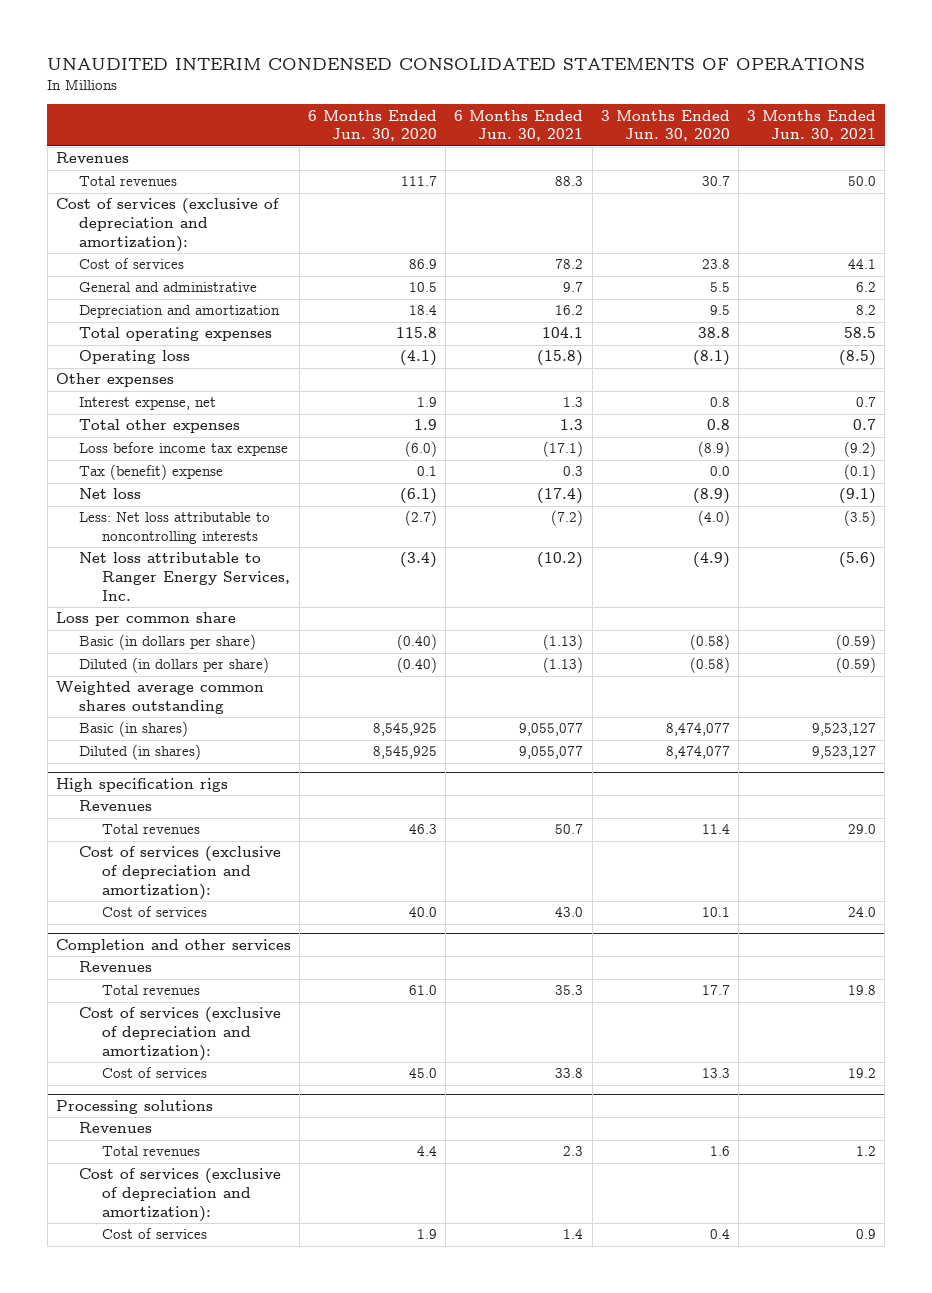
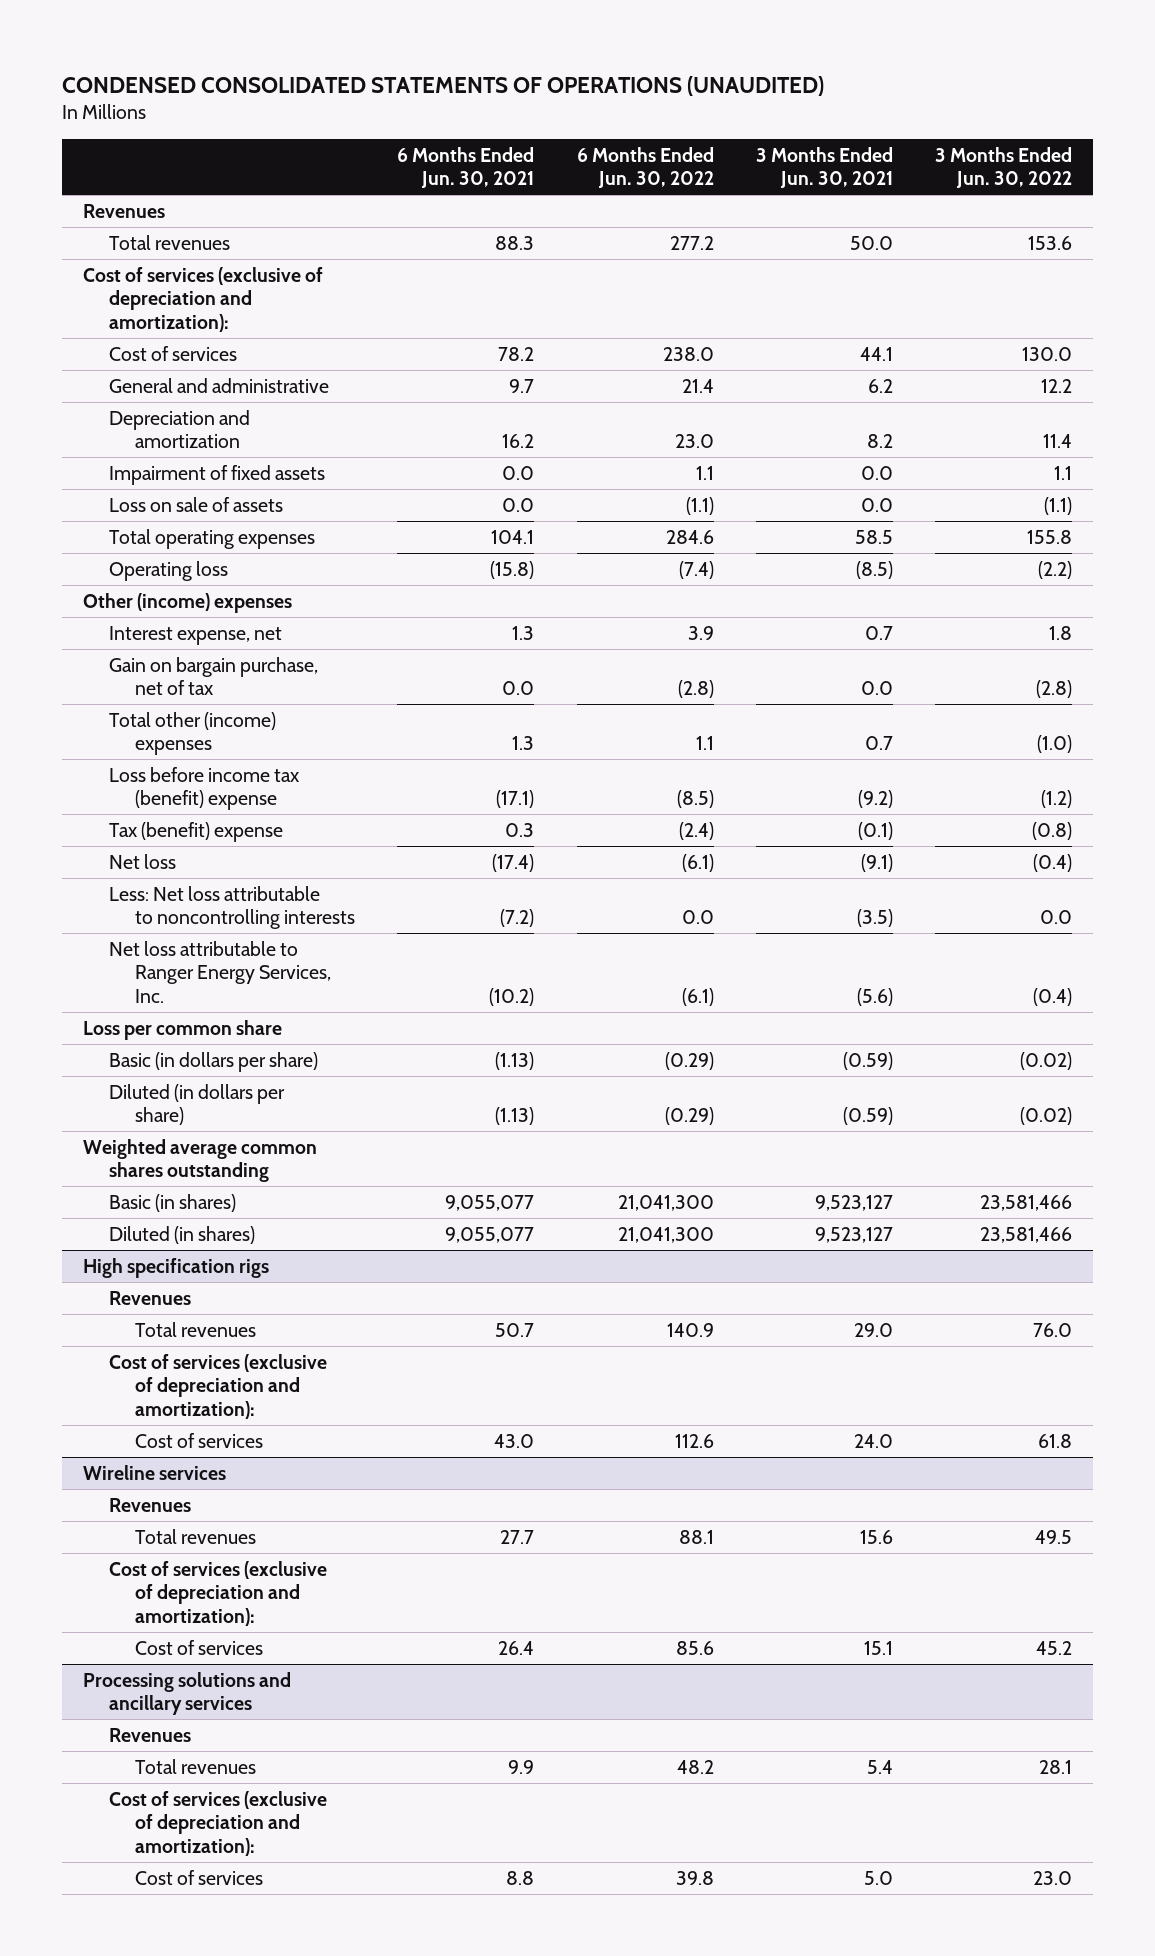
[47,57,866,70] UNAUDITED INTERIM CONDENSED CONSOLIDATED STATEMENTS OF OPERATIONS -> [62,75,825,96] CONDENSED CONSOLIDATED STATEMENTS OF OPERATIONS (UNAUDITED)
[308,109,438,142] 6 Months Ended Jun. 30, 2020 -> none
[600,109,730,142] 3 Months Ended Jun. 30, 2020 -> none
none -> [576,146,714,189] 6 Months Ended Jun. 30, 2022
none -> [935,146,1073,189] 3 Months Ended Jun. 30, 2022
none -> [109,464,326,485] Impairment of fixed assets
none -> [109,496,284,512] Loss on sale of assets
[55,373,174,388] Other expenses -> [83,592,293,613] Other (income) expenses
none -> [109,656,319,696] Gain on bargain purchase, net of tax
[79,419,241,434] Total other expenses -> [109,711,277,756] Total other (income) expenses
[79,442,289,457] Loss before income tax expense -> [109,766,301,811] Loss before income tax (benefit) expense
[55,938,291,953] Completion and other services -> none
none -> [83,1464,227,1480] Wireline services
[555,985,584,996] 35.3 -> [500,1529,535,1544] 27.7
[848,985,877,996] 19.8 -> [859,1529,893,1544] 15.6
[55,1099,213,1114] Processing solutions -> none
[555,1068,584,1079] 33.8 -> [498,1640,535,1655] 26.4
[848,1068,877,1079] 19.2 -> [863,1640,893,1655] 15.1
none -> [83,1671,292,1716] Processing solutions and ancillary services
[563,1146,584,1157] 2.3 -> [508,1759,535,1774] 9.9
[856,1146,877,1157] 1.2 -> [866,1759,893,1774] 5.4
[563,1229,584,1240] 1.4 -> [506,1870,535,1885] 8.8
[856,1229,877,1240] 0.9 -> [863,1870,893,1885] 5.0

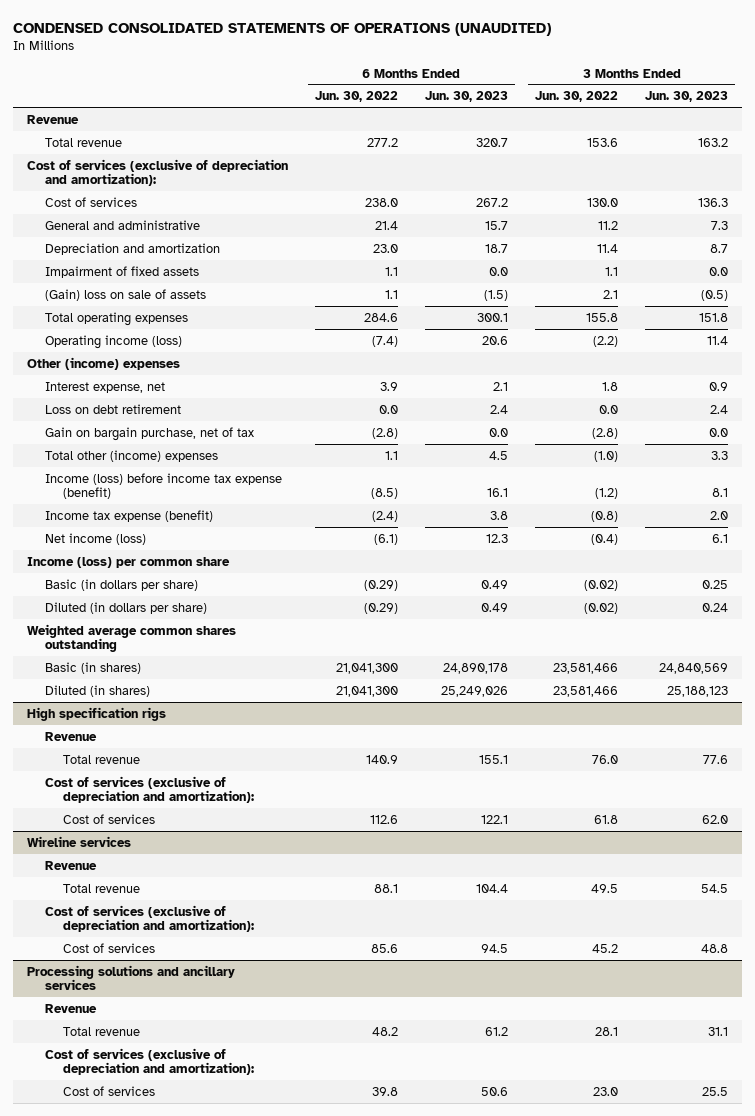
[397,146,535,189] 6 Months Ended Jun. 30, 2021 -> none
[755,146,893,189] 3 Months Ended Jun. 30, 2021 -> none
none -> [425,91,509,103] Jun. 30, 2023
none -> [645,91,729,103] Jun. 30, 2023
[83,203,166,218] Revenues -> [26,114,79,124] Revenue
[109,234,231,250] Total revenues -> [44,137,122,147] Total revenue
[1041,378,1073,393] 12.2 -> [598,220,619,230] 11.2
[109,496,284,512] Loss on sale of assets -> [44,288,206,301] (Gain) loss on sale of assets
[685,496,714,515] (1.1) -> [384,289,398,299] 1.1
[1044,496,1073,515] (1.1) -> [603,289,619,299] 2.1
[109,560,229,581] Operating loss -> [44,334,182,349] Operating income (loss)
none -> [44,403,181,414] Loss on debt retirement
[109,853,177,869] Net loss -> none
[109,885,355,930] Less: Net loss attributable to noncontrolling interests -> none
[109,766,301,811] Loss before income tax (benefit) expense -> [44,472,282,500] Income (loss) before income tax expense (benefit)
[109,821,284,842] Tax (benefit) expense -> [44,509,213,522] Income tax expense (benefit)
[109,940,331,1003] Net loss attributable to Ranger Energy Services, Inc. -> [44,532,146,545] Net income (loss)
[83,1019,283,1040] Loss per common share -> [26,556,230,568] Income (loss) per common share
[109,1290,192,1305] Revenues -> [44,731,97,741] Revenue
[134,1321,256,1337] Total revenues -> [62,754,140,764] Total revenue
[109,1497,192,1512] Revenues -> [44,860,97,870] Revenue
[134,1528,256,1544] Total revenues -> [62,883,140,893] Total revenue
[109,1727,192,1742] Revenues -> [44,1003,97,1013] Revenue
[134,1758,256,1774] Total revenues -> [62,1026,140,1036] Total revenue

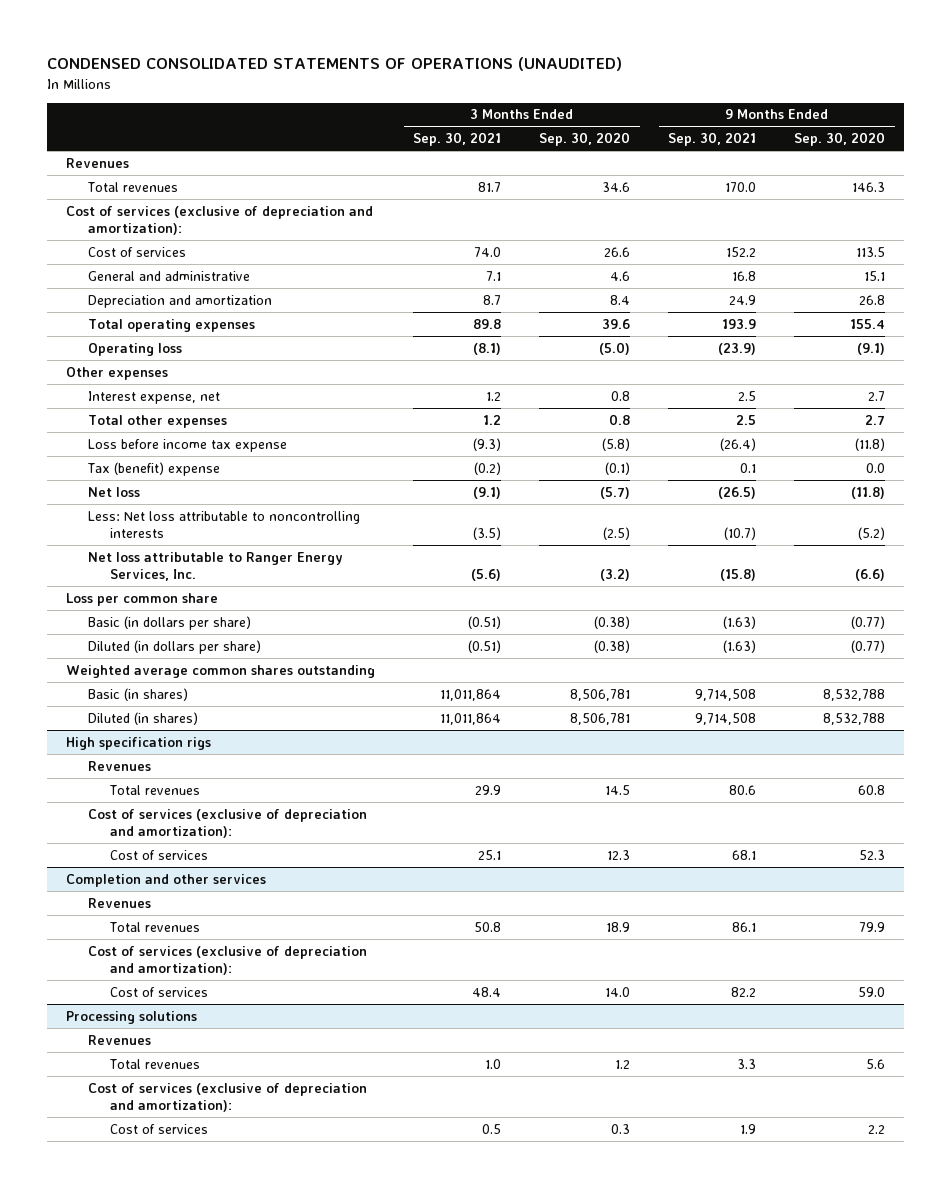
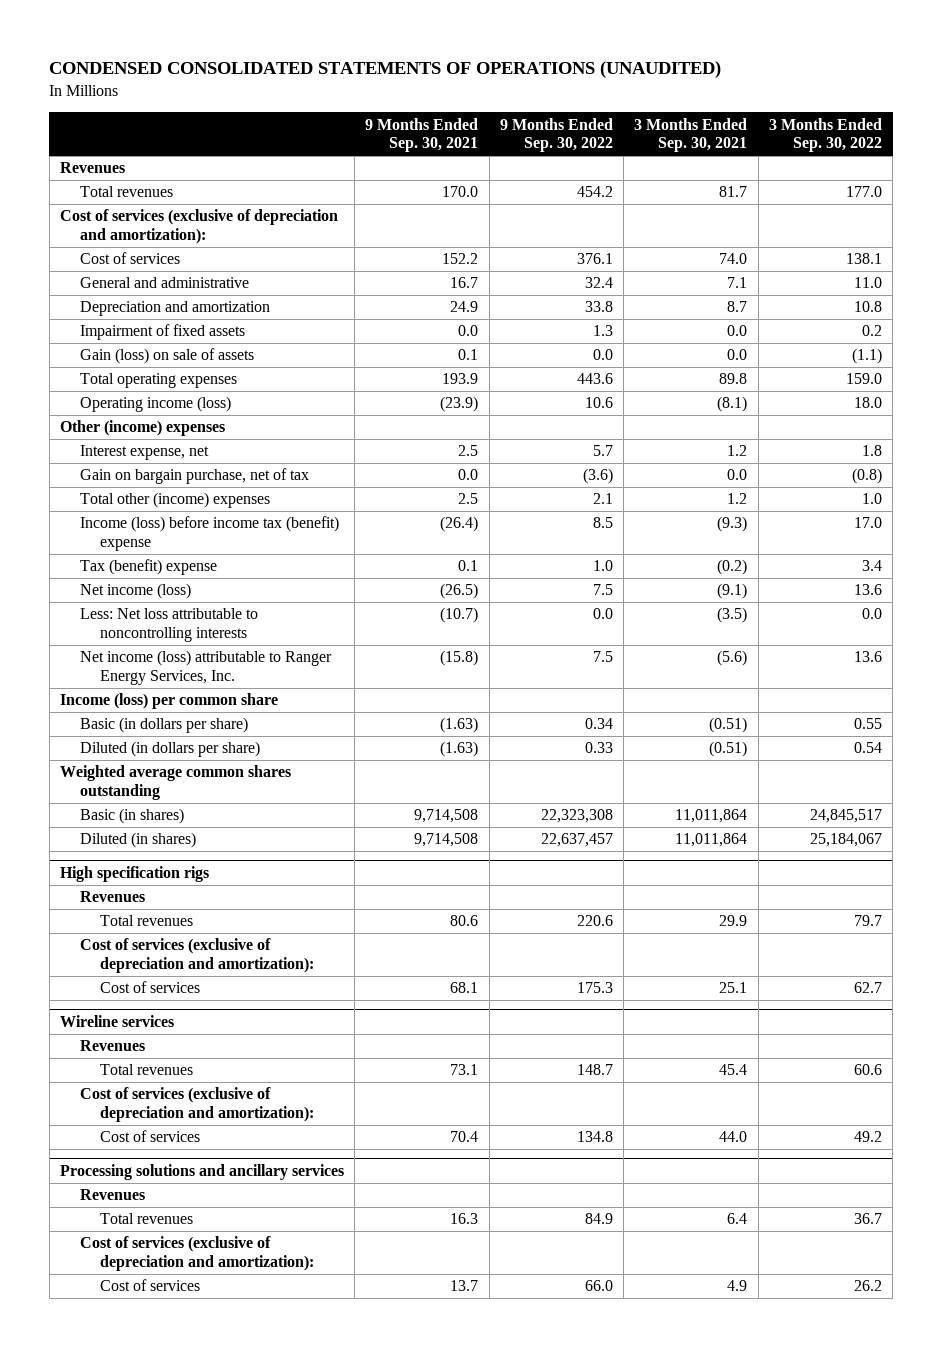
[539,132,631,147] Sep. 30, 2020 -> none
[794,132,886,147] Sep. 30, 2020 -> none
none -> [499,117,613,153] 9 Months Ended Sep. 30, 2022
none -> [769,117,883,153] 3 Months Ended Sep. 30, 2022
[732,270,757,281] 16.8 -> [450,277,479,289] 16.7
none -> [80,324,246,341] Impairment of fixed assets
none -> [80,348,255,365] Gain (loss) on sale of assets
[87,342,182,356] Operating loss -> [80,396,232,413] Operating income (loss)
[66,366,169,380] Other expenses -> [59,420,225,437] Other (income) expenses
none -> [80,468,310,485] Gain on bargain purchase, net of tax
[87,414,227,428] Total other expenses -> [80,492,271,509] Total other (income) expenses
[87,438,287,452] Loss before income tax expense -> [80,516,340,552] Income (loss) before income tax (benefit) expense
[87,486,140,497] Net loss -> [80,583,192,600] Net income (loss)
[87,551,343,581] Net loss attributable to Ranger Energy Services, Inc. -> [80,650,333,686] Net income (loss) attributable to Ranger Energy Services, Inc.
[66,592,219,606] Loss per common share -> [59,693,278,710] Income (loss) per common share
[66,873,267,887] Completion and other services -> none
none -> [59,1014,174,1027] Wireline services
[474,921,502,932] 50.8 -> [719,1064,748,1076] 45.4
[732,921,757,932] 86.1 -> [450,1064,479,1076] 73.1
[66,1010,198,1024] Processing solutions -> none
[472,986,502,997] 48.4 -> [719,1131,748,1143] 44.0
[731,986,757,997] 82.2 -> [450,1131,479,1143] 70.4
none -> [59,1163,344,1180] Processing solutions and ancillary services
[485,1058,502,1069] 1.0 -> [727,1213,748,1225] 6.4
[737,1058,757,1069] 3.3 -> [450,1213,479,1225] 16.3
[482,1123,502,1134] 0.5 -> [727,1280,748,1292] 4.9
[740,1123,757,1134] 1.9 -> [450,1280,479,1292] 13.7

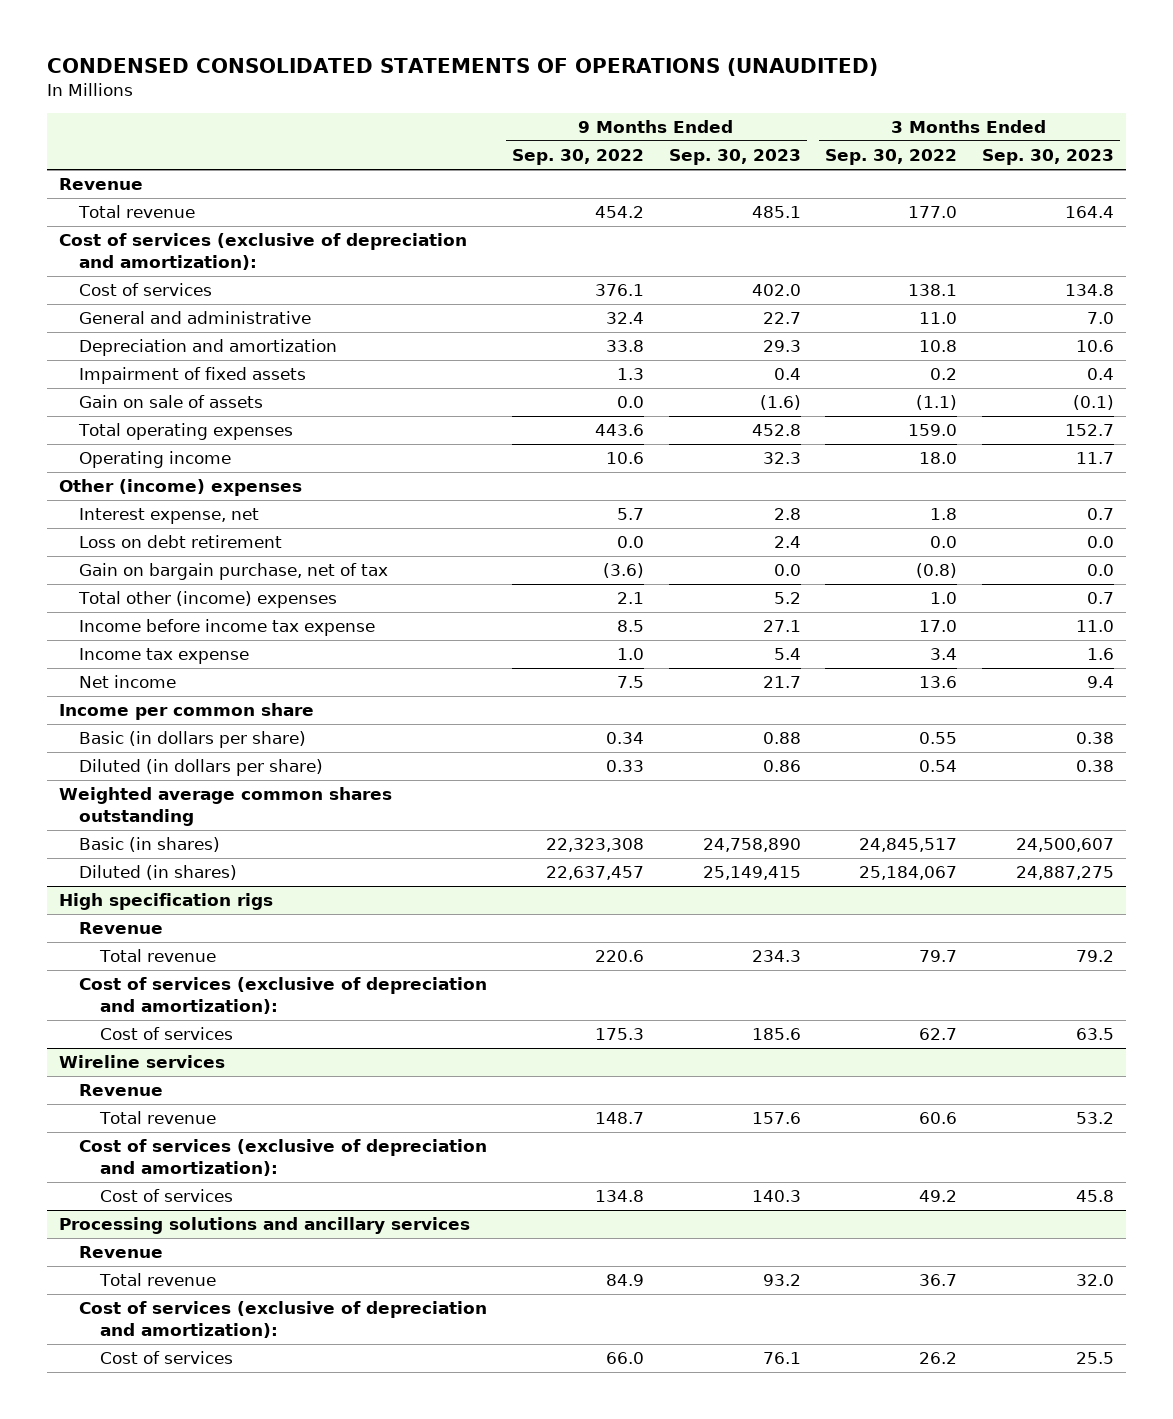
[365,117,479,153] 9 Months Ended Sep. 30, 2021 -> none
[634,117,748,153] 3 Months Ended Sep. 30, 2021 -> none
none -> [668,149,801,166] Sep. 30, 2023
none -> [981,149,1114,166] Sep. 30, 2023
[59,162,125,174] Revenues -> [59,178,144,191] Revenue
[80,186,174,198] Total revenues -> [78,205,196,219] Total revenue
[80,348,255,365] Gain (loss) on sale of assets -> [79,395,264,409] Gain on sale of assets
[80,396,232,413] Operating income (loss) -> [79,451,232,469] Operating income
none -> [79,535,283,549] Loss on debt retirement
[80,583,192,600] Net income (loss) -> none
[80,608,259,643] Less: Net loss attributable to noncontrolling interests -> none
[80,516,340,552] Income (loss) before income tax (benefit) expense -> [79,619,376,637] Income before income tax expense
[80,559,218,576] Tax (benefit) expense -> [79,648,250,665] Income tax expense
[80,650,333,686] Net income (loss) attributable to Ranger Energy Services, Inc. -> [79,675,177,689] Net income
[59,693,278,710] Income (loss) per common share -> [59,703,315,721] Income per common share
[80,891,146,903] Revenues -> [79,922,164,935] Revenue
[100,915,194,927] Total revenues -> [98,949,216,963] Total revenue
[80,1040,146,1052] Revenues -> [79,1084,164,1097] Revenue
[100,1064,194,1076] Total revenues -> [98,1111,216,1125] Total revenue
[80,1189,146,1201] Revenues -> [79,1246,164,1259] Revenue
[100,1213,194,1225] Total revenues -> [98,1273,216,1287] Total revenue

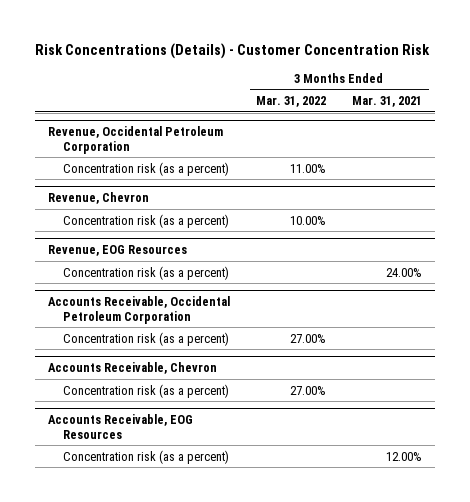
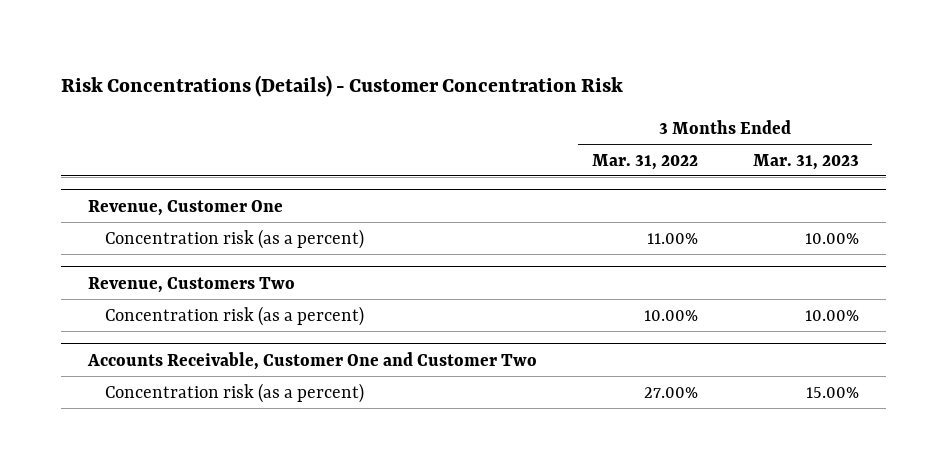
[352,96,423,108] Mar. 31, 2021 -> none
none -> [752,153,859,170] Mar. 31, 2023
[47,125,223,154] Revenue, Occidental Petroleum Corporation -> none
none -> [88,199,284,216] Revenue, Customer One
[47,191,149,204] Revenue, Chevron -> none
none -> [88,276,296,293] Revenue, Customers Two
[47,244,187,256] Revenue, EOG Resources -> none
[63,265,230,280] Concentration risk (as a percent) -> none
[47,295,230,324] Accounts Receivable, Occidental Petroleum Corporation -> none
[63,331,230,346] Concentration risk (as a percent) -> none
[47,361,217,374] Accounts Receivable, Chevron -> none
none -> [87,351,538,370] Accounts Receivable, Customer One and Customer Two
[47,413,193,439] Accounts Receivable, EOG Resources -> none
[63,449,230,464] Concentration risk (as a percent) -> none

